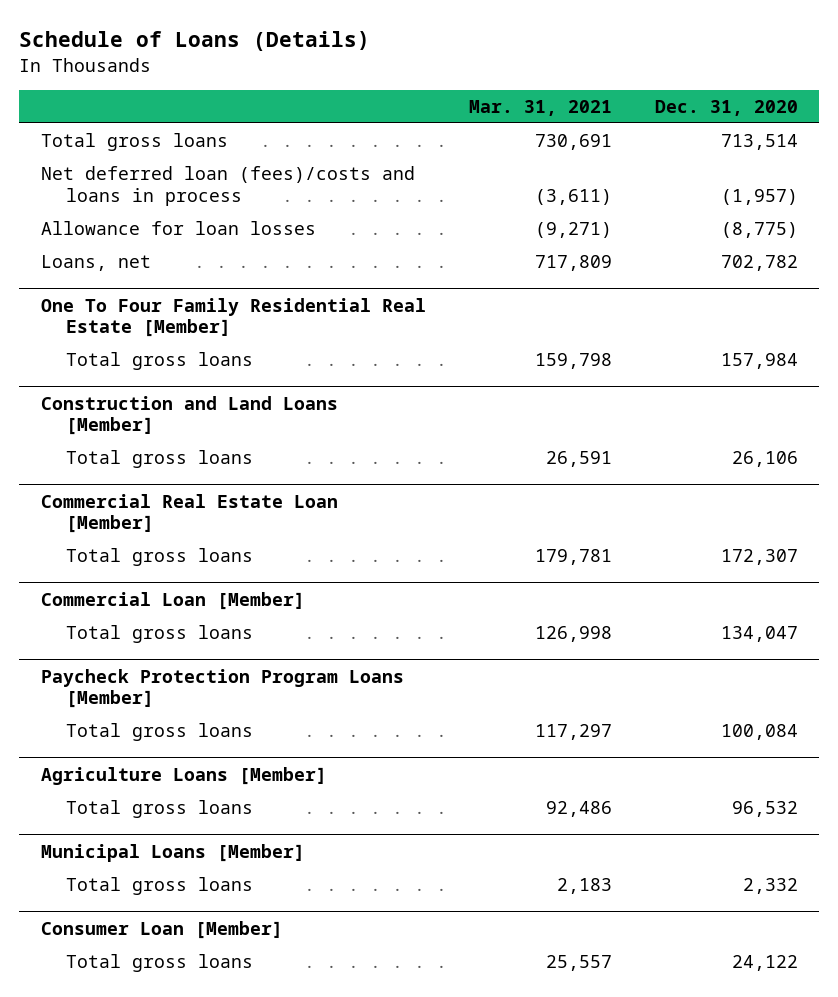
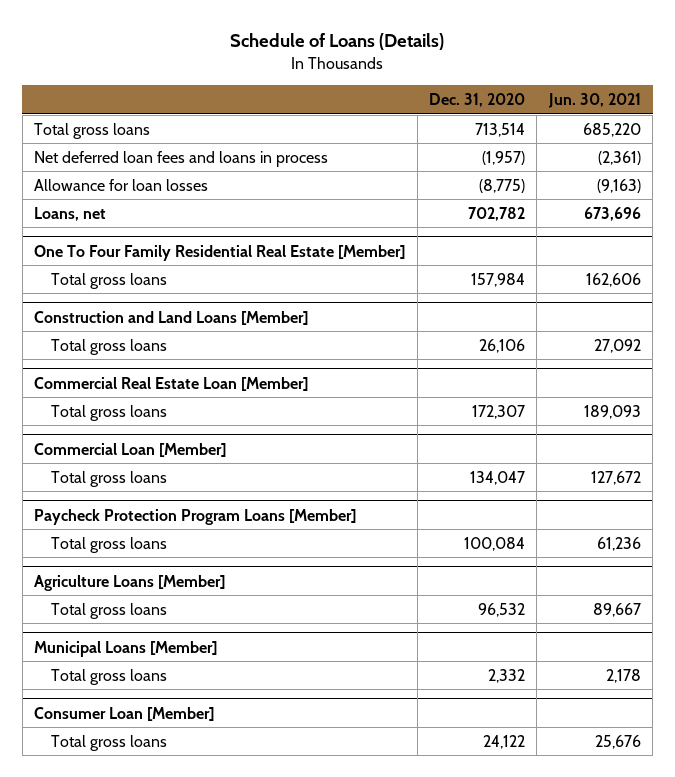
[468,99,612,116] Mar. 31, 2021 -> none
none -> [547,92,641,108] Jun. 30, 2021
[40,166,415,206] Net deferred loan (fees)/costs and loans in process -> [34,150,329,167] Net deferred loan fees and loans in process

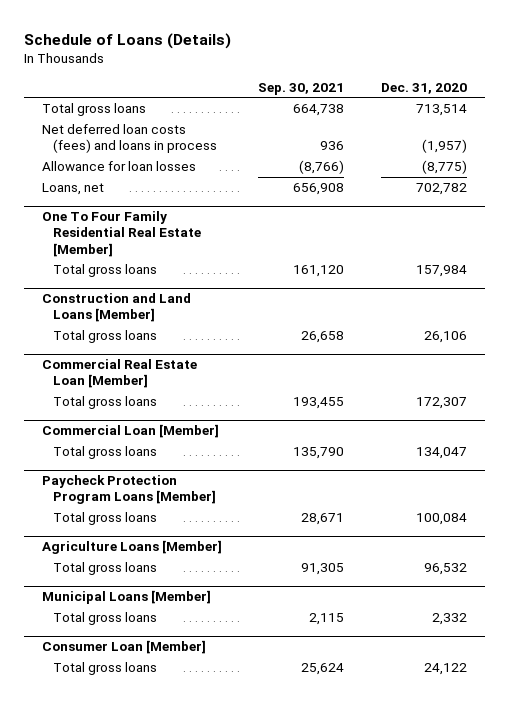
[547,92,641,108] Jun. 30, 2021 -> none
none -> [258,82,345,95] Sep. 30, 2021
[34,150,329,167] Net deferred loan fees and loans in process -> [42,124,217,154] Net deferred loan costs (fees) and loans in process

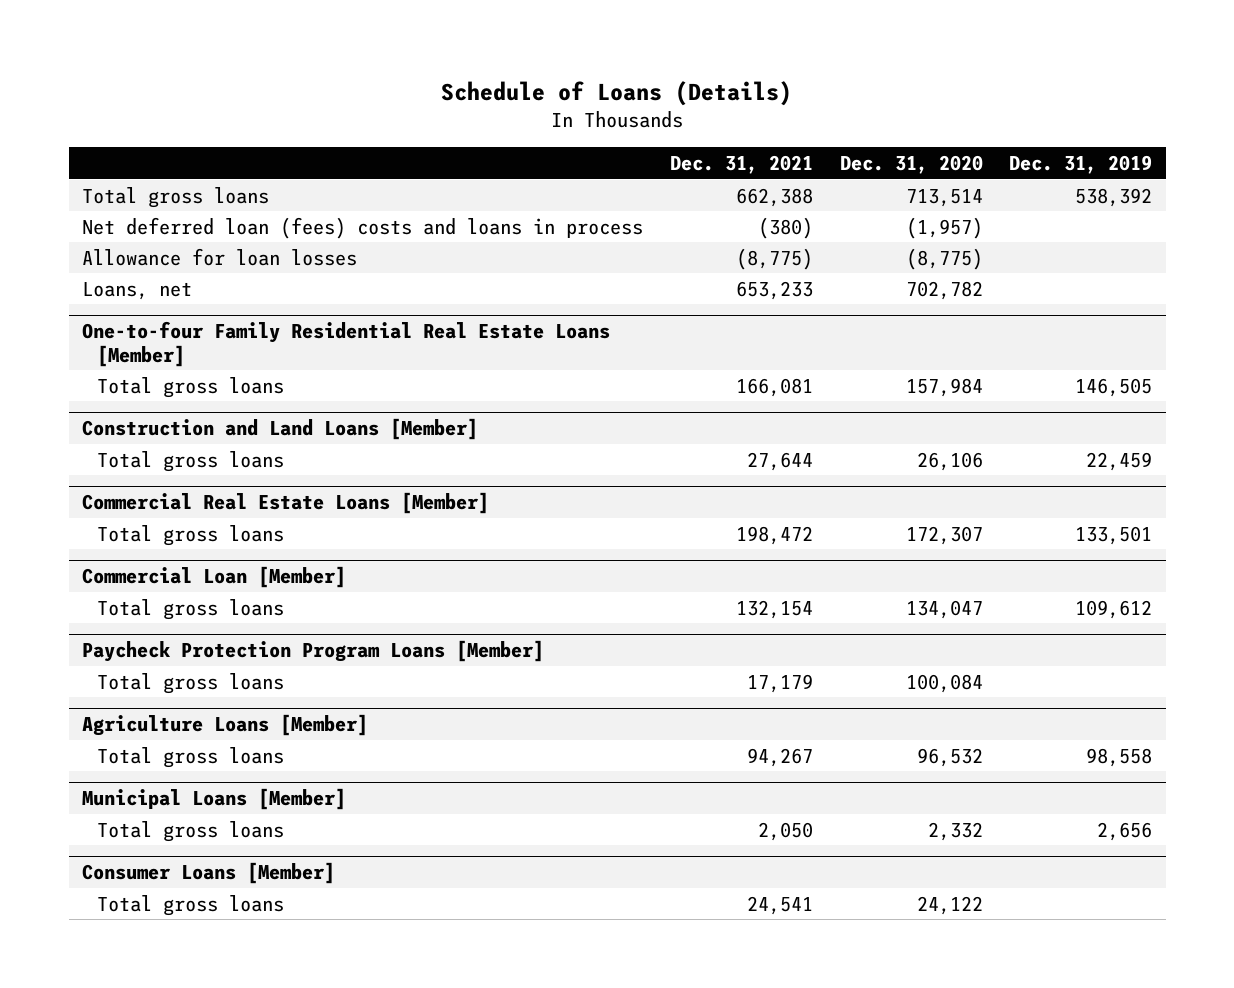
[258,82,345,95] Sep. 30, 2021 -> none
none -> [669,155,813,175] Dec. 31, 2021
none -> [1009,155,1153,175] Dec. 31, 2019
[42,124,217,154] Net deferred loan costs (fees) and loans in process -> [82,216,644,239] Net deferred loan (fees) costs and loans in process
[42,211,201,257] One To Four Family Residential Real Estate [Member] -> [82,321,611,367] One-to-four Family Residential Real Estate Loans [Member]
[42,359,198,389] Commercial Real Estate Loan [Member] -> [82,492,490,515] Commercial Real Estate Loans [Member]
[42,640,207,655] Consumer Loan [Member] -> [82,862,336,885] Consumer Loans [Member]

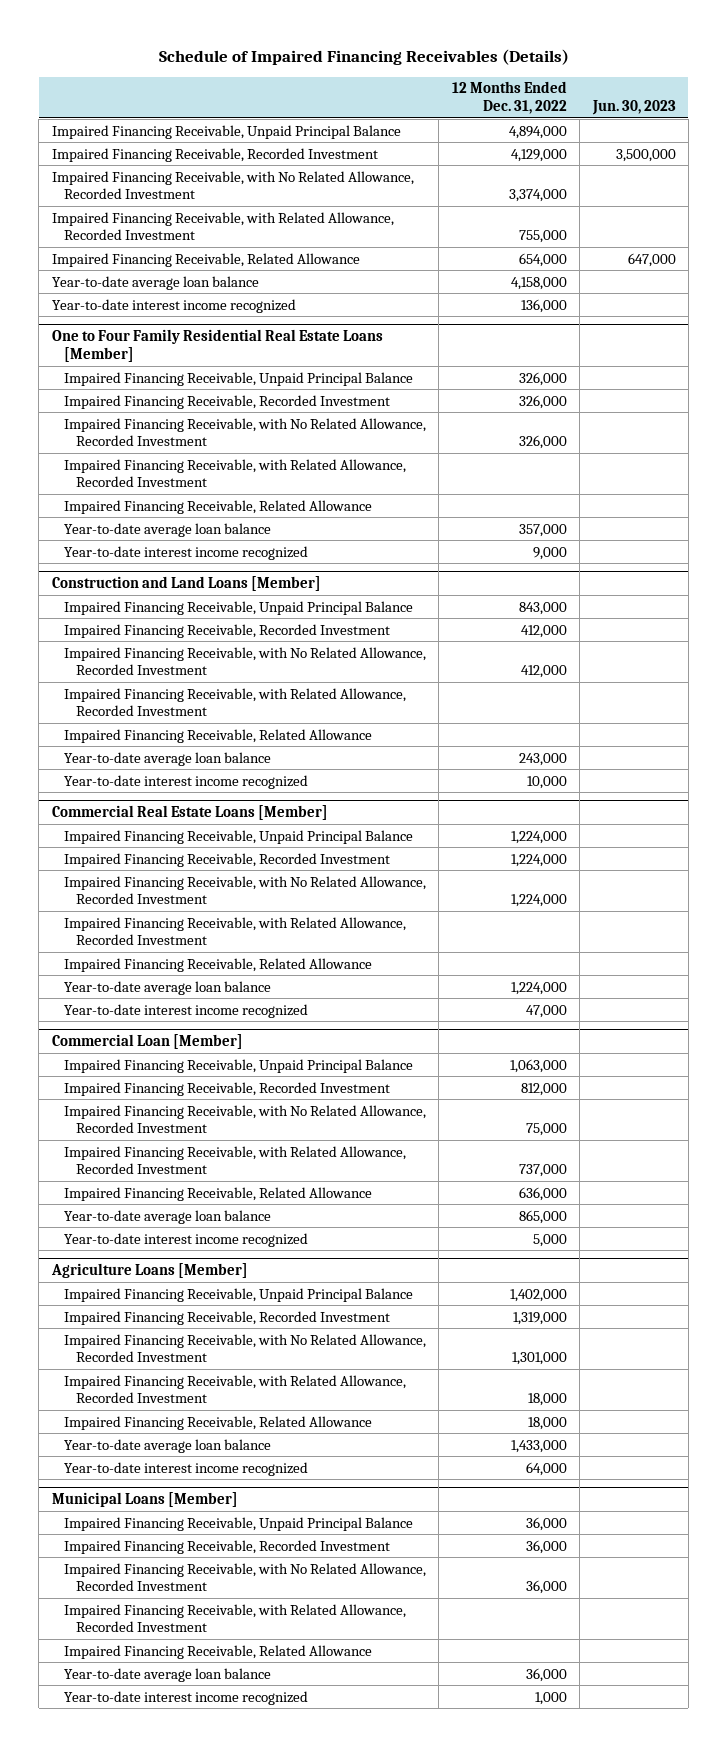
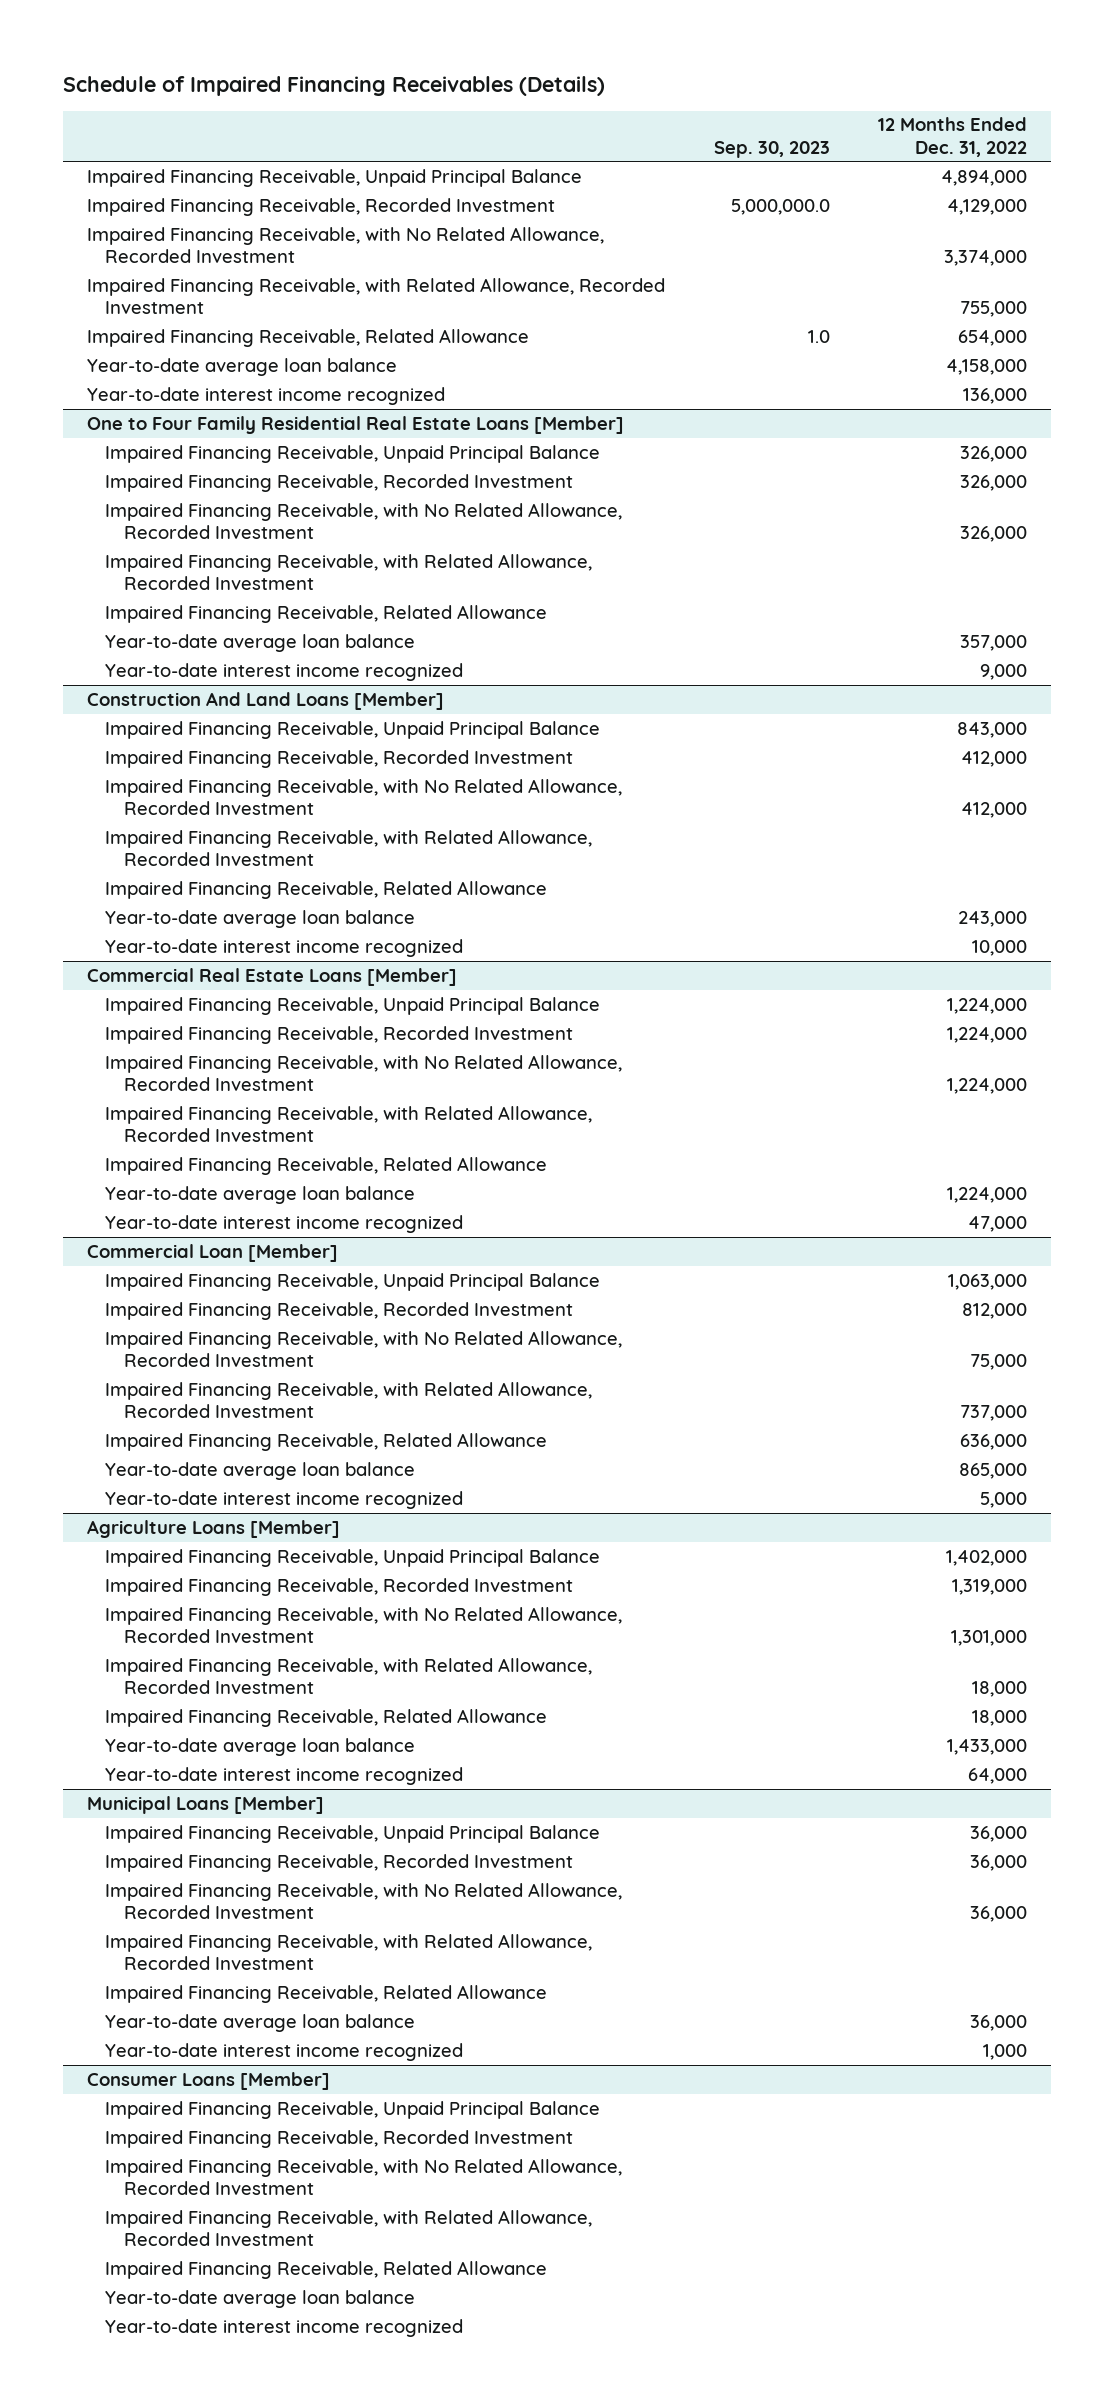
[591,100,676,116] Jun. 30, 2023 -> none
none -> [713,140,830,158] Sep. 30, 2023
[51,576,321,592] Construction and Land Loans [Member] -> [87,691,445,710] Construction And Land Loans [Member]
none -> [87,2071,331,2090] Consumer Loans [Member]
none -> [105,2100,601,2119] Impaired Financing Receivable, Unpaid Principal Balance
none -> [105,2129,574,2148] Impaired Financing Receivable, Recorded Investment
none -> [105,2158,623,2196] Impaired Financing Receivable, with No Related Allowance, Recorded Investment
none -> [105,2209,593,2247] Impaired Financing Receivable, with Related Allowance, Recorded Investment
none -> [105,2260,548,2279] Impaired Financing Receivable, Related Allowance
none -> [105,2289,416,2308] Year-to-date average loan balance
none -> [105,2318,464,2337] Year-to-date interest income recognized

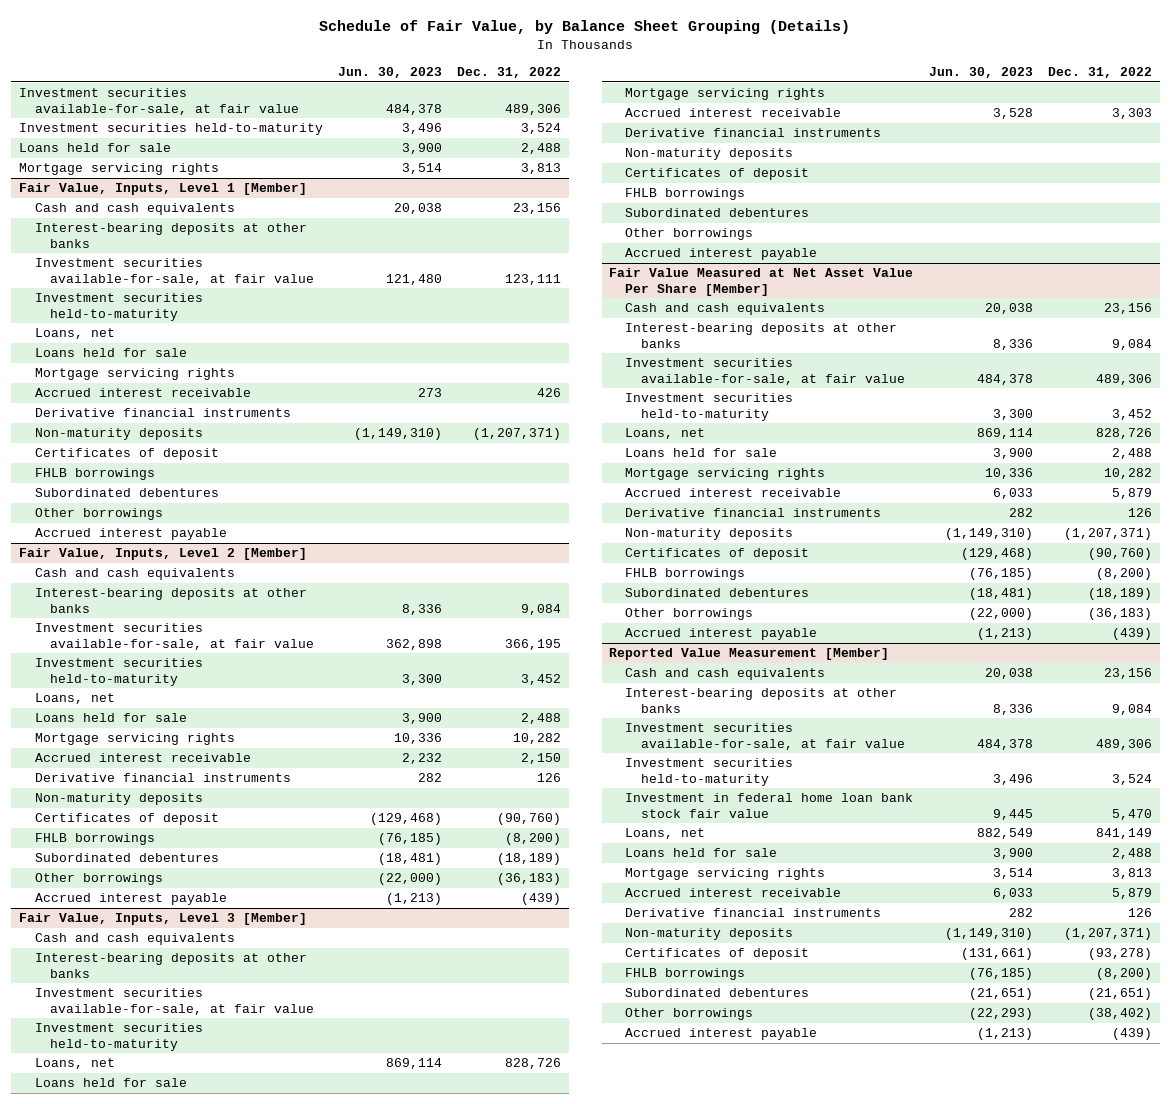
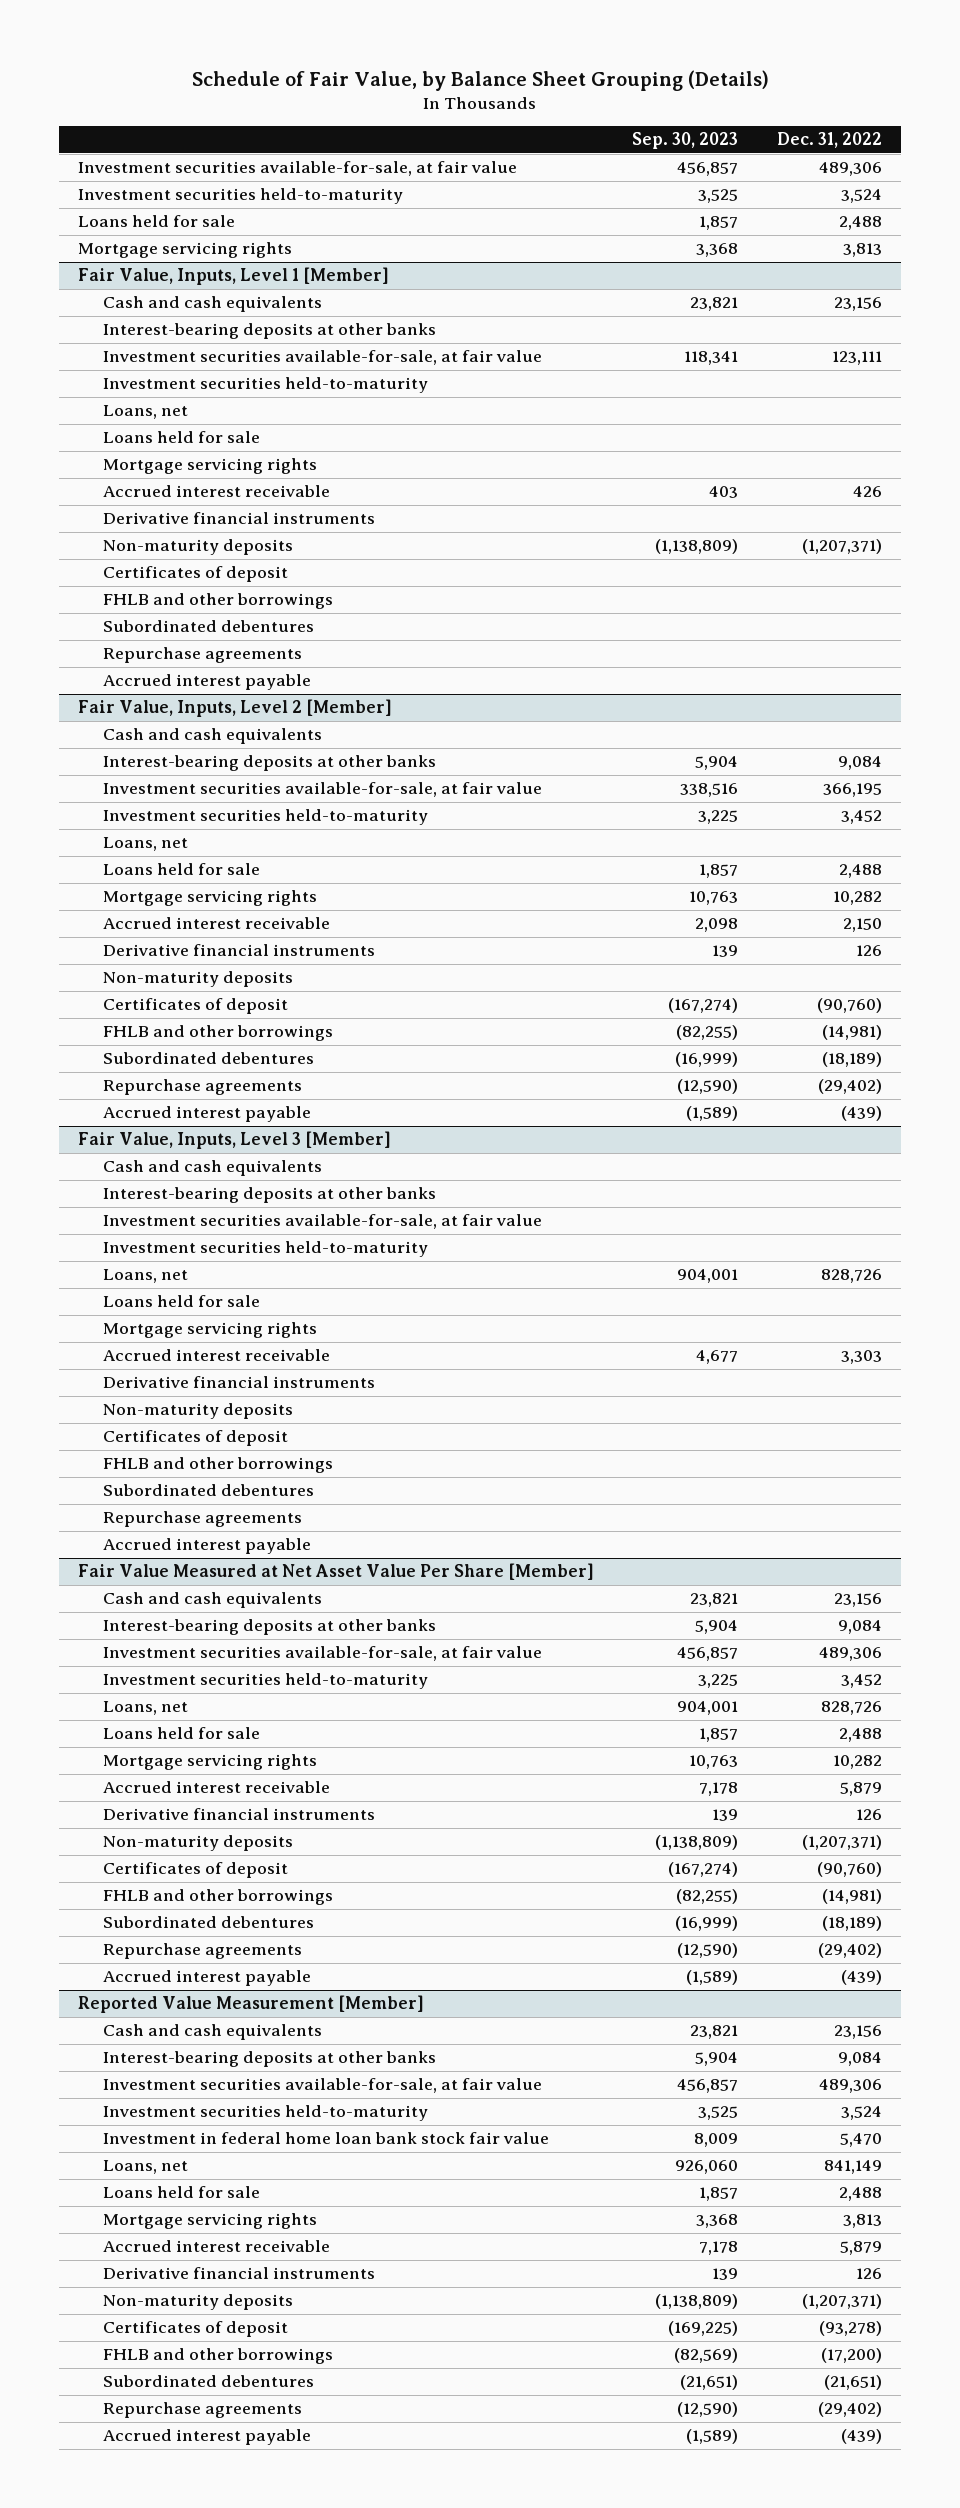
[337,66,442,78] Jun. 30, 2023 -> none
none -> [632,132,739,150] Sep. 30, 2023
[34,468,155,481] FHLB borrowings -> [103,593,334,610] FHLB and other borrowings
[34,508,163,521] Other borrowings -> none
none -> [103,647,303,664] Repurchase agreements
[34,833,155,846] FHLB borrowings -> [103,1025,334,1042] FHLB and other borrowings
[505,833,562,846] (8,200) -> [821,1025,882,1041] (14,981)
[34,873,163,886] Other borrowings -> none
none -> [103,1079,303,1096] Repurchase agreements
[625,188,746,201] FHLB borrowings -> [103,1457,334,1474] FHLB and other borrowings
[625,228,754,241] Other borrowings -> none
none -> [103,1511,303,1528] Repurchase agreements
[625,568,746,581] FHLB borrowings -> [103,1889,334,1906] FHLB and other borrowings
[1096,568,1153,581] (8,200) -> [821,1889,882,1905] (14,981)
[625,608,754,621] Other borrowings -> none
none -> [103,1943,303,1960] Repurchase agreements
[625,968,746,981] FHLB borrowings -> [103,2348,334,2365] FHLB and other borrowings
[1096,968,1153,981] (8,200) -> [820,2348,882,2364] (17,200)
[625,1008,754,1021] Other borrowings -> none
none -> [103,2402,303,2419] Repurchase agreements

